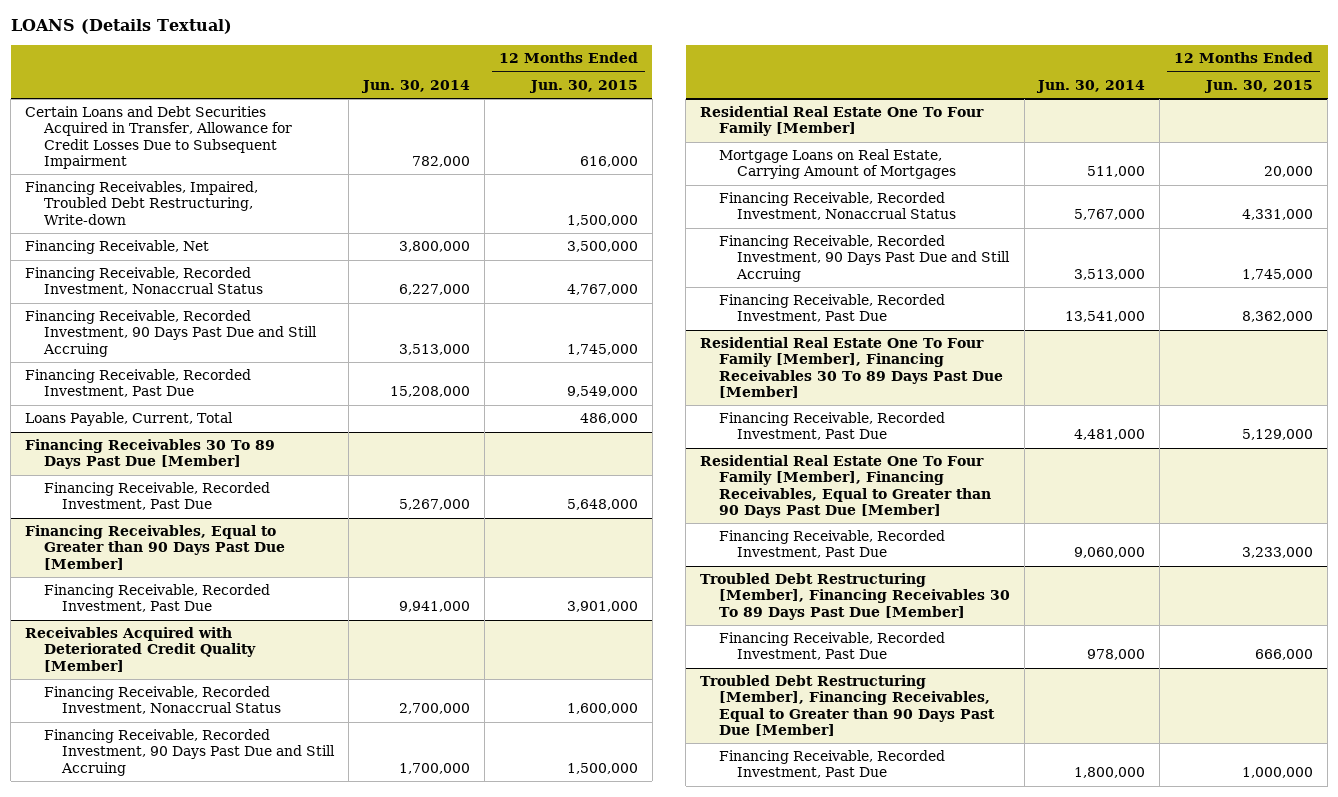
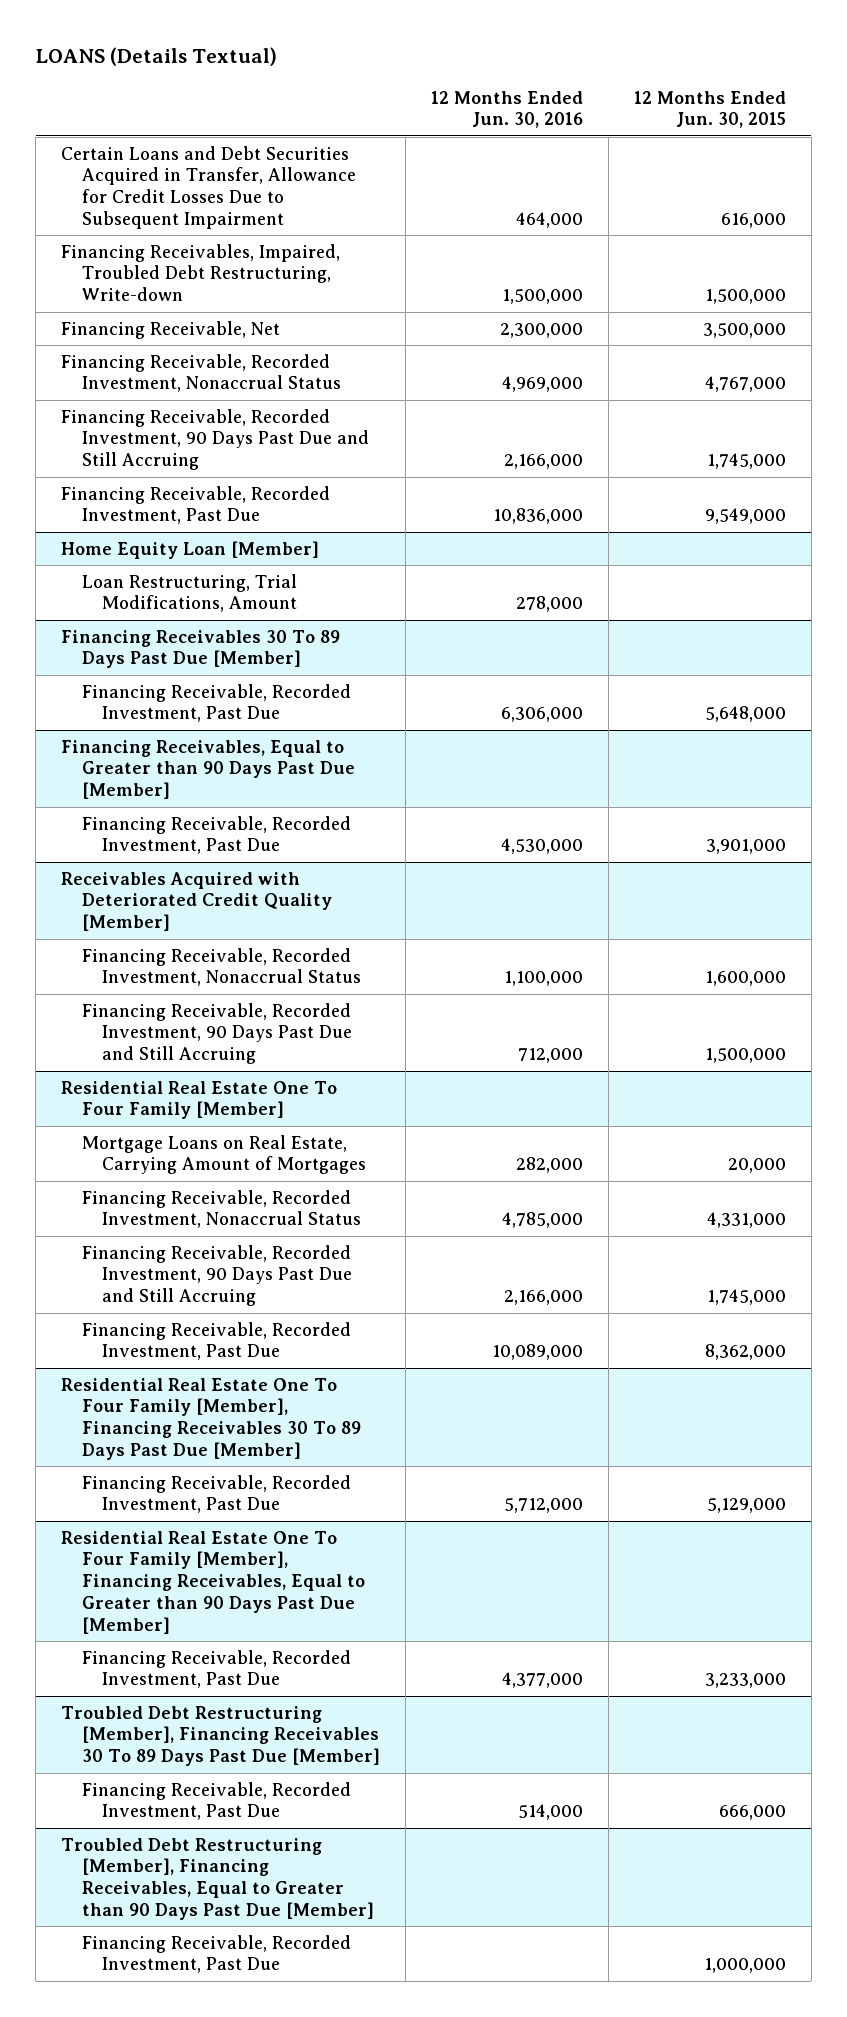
[361,79,471,93] Jun. 30, 2014 -> none
none -> [430,90,583,129] 12 Months Ended Jun. 30, 2016
[25,412,234,427] Loans Payable, Current, Total -> none
none -> [61,540,320,559] Home Equity Loan [Member]
none -> [81,573,298,613] Loan Restructuring, Trial Modifications, Amount

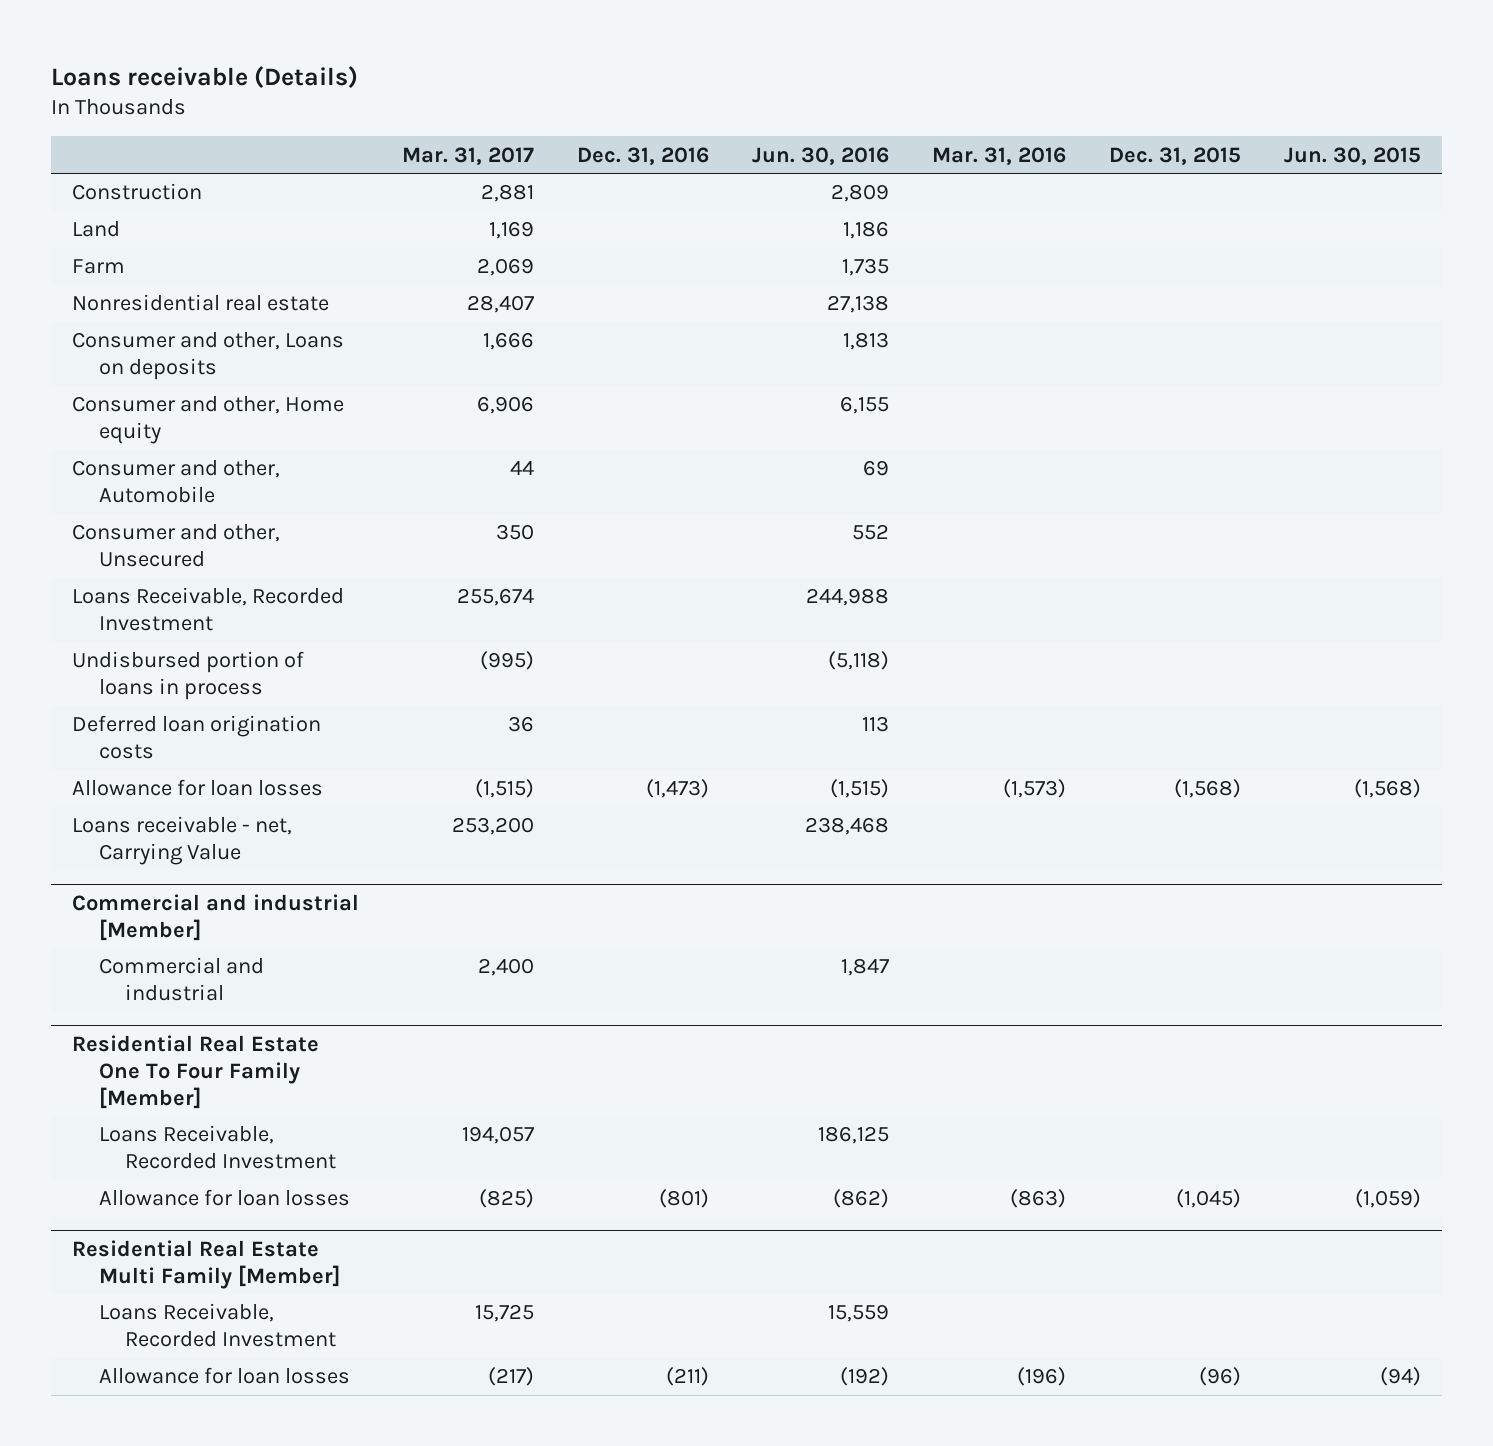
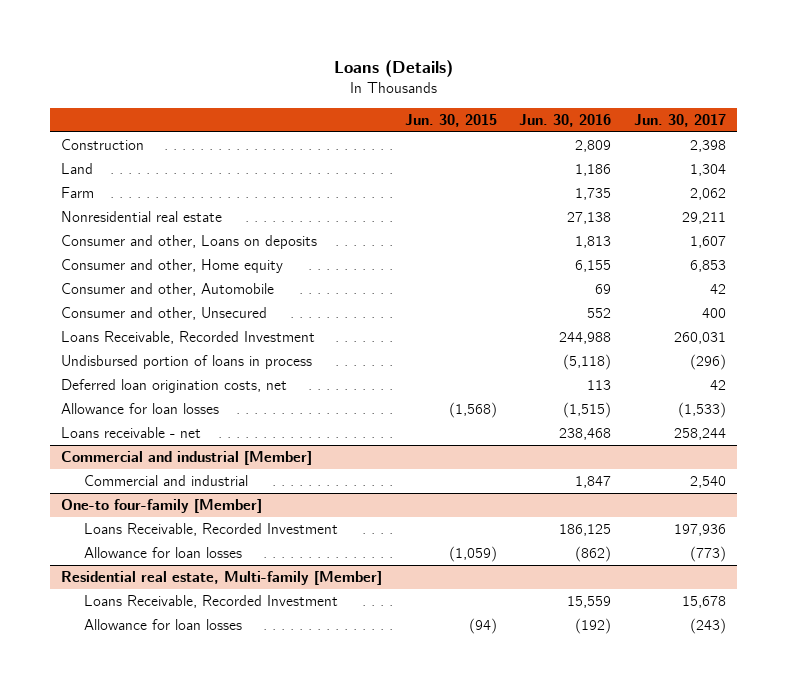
[50,65,358,88] Loans receivable (Details) -> [333,59,453,77] Loans (Details)
[402,146,535,165] Mar. 31, 2017 -> none
[576,146,709,165] Dec. 31, 2016 -> none
[931,146,1066,165] Mar. 31, 2016 -> none
[1108,146,1241,165] Dec. 31, 2015 -> none
none -> [634,114,727,128] Jun. 30, 2017
[72,715,322,760] Deferred loan origination costs -> [61,378,288,393] Deferred loan origination costs, net
[72,816,293,866] Loans receivable - net, Carrying Value -> [61,426,202,438] Loans receivable - net
[72,1034,320,1109] Residential Real Estate One To Four Family [Member] -> [61,498,263,513] One-to four-family [Member]
[72,1239,340,1289] Residential Real Estate Multi Family [Member] -> [61,570,383,585] Residential real estate, Multi-family [Member]

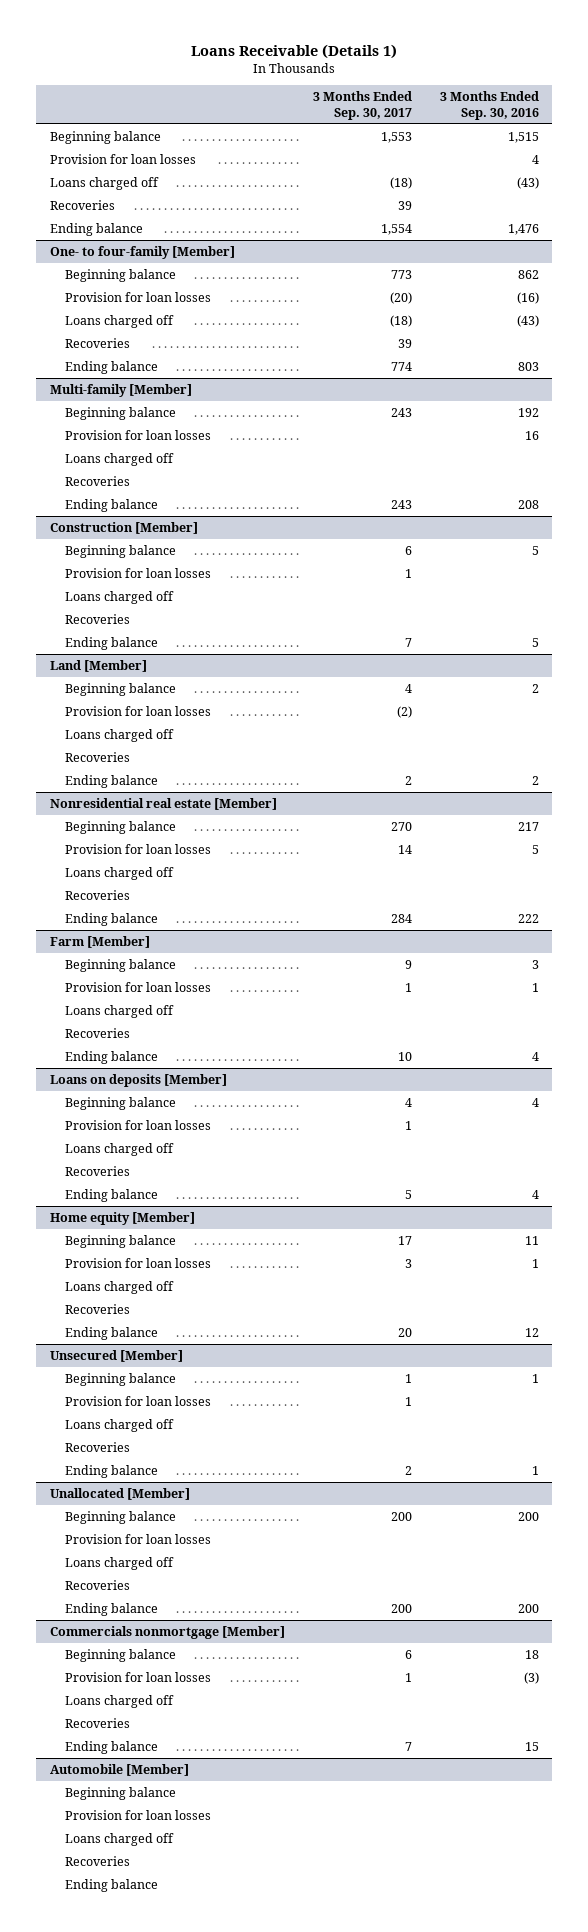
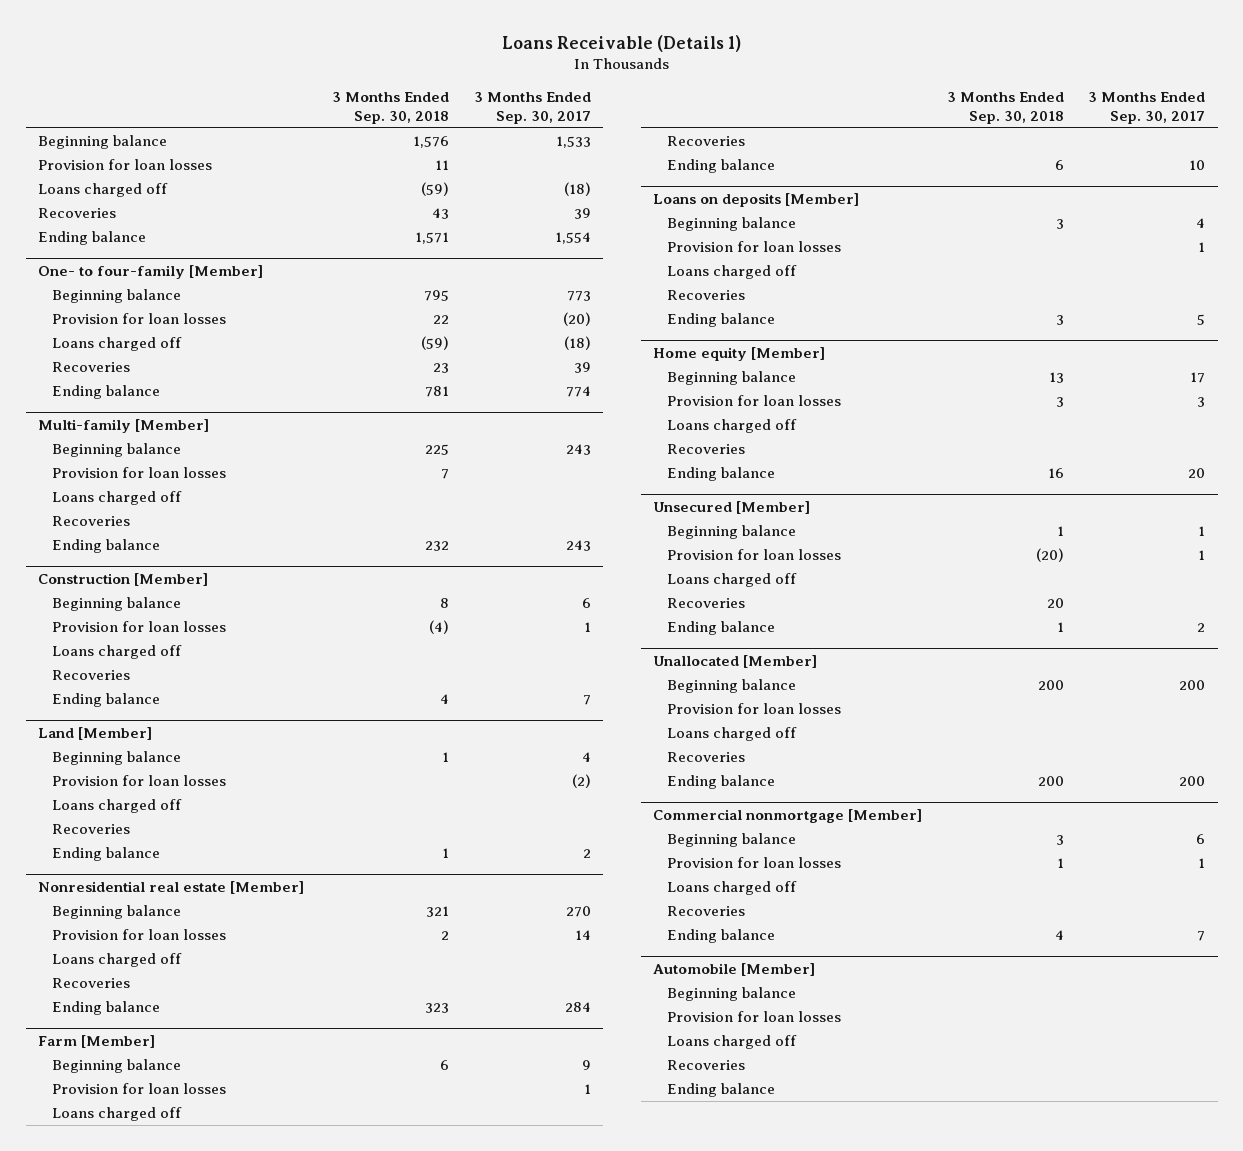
[439,91,539,120] 3 Months Ended Sep. 30, 2016 -> none
none -> [331,91,449,124] 3 Months Ended Sep. 30, 2018
[380,132,412,144] 1,553 -> [555,136,591,149] 1,533
[49,1626,285,1640] Commercials nonmortgage [Member] -> [652,808,922,823] Commercial nonmortgage [Member]

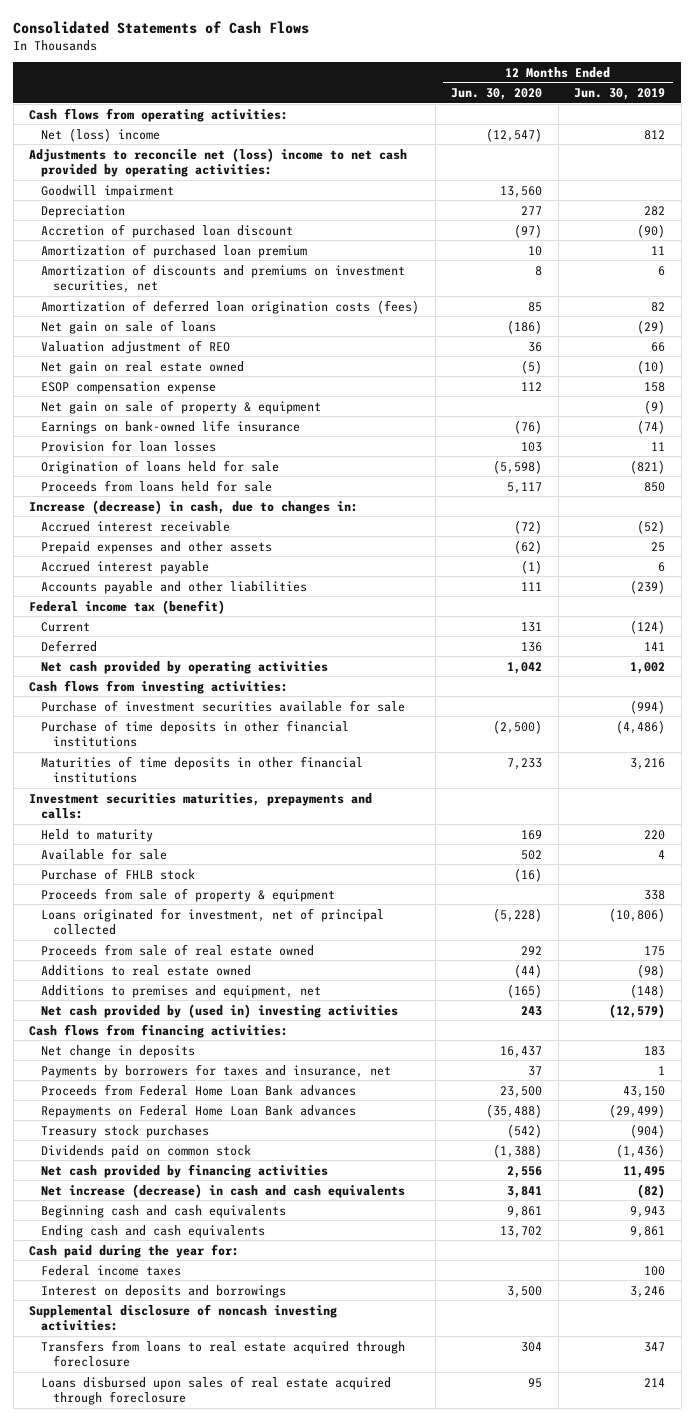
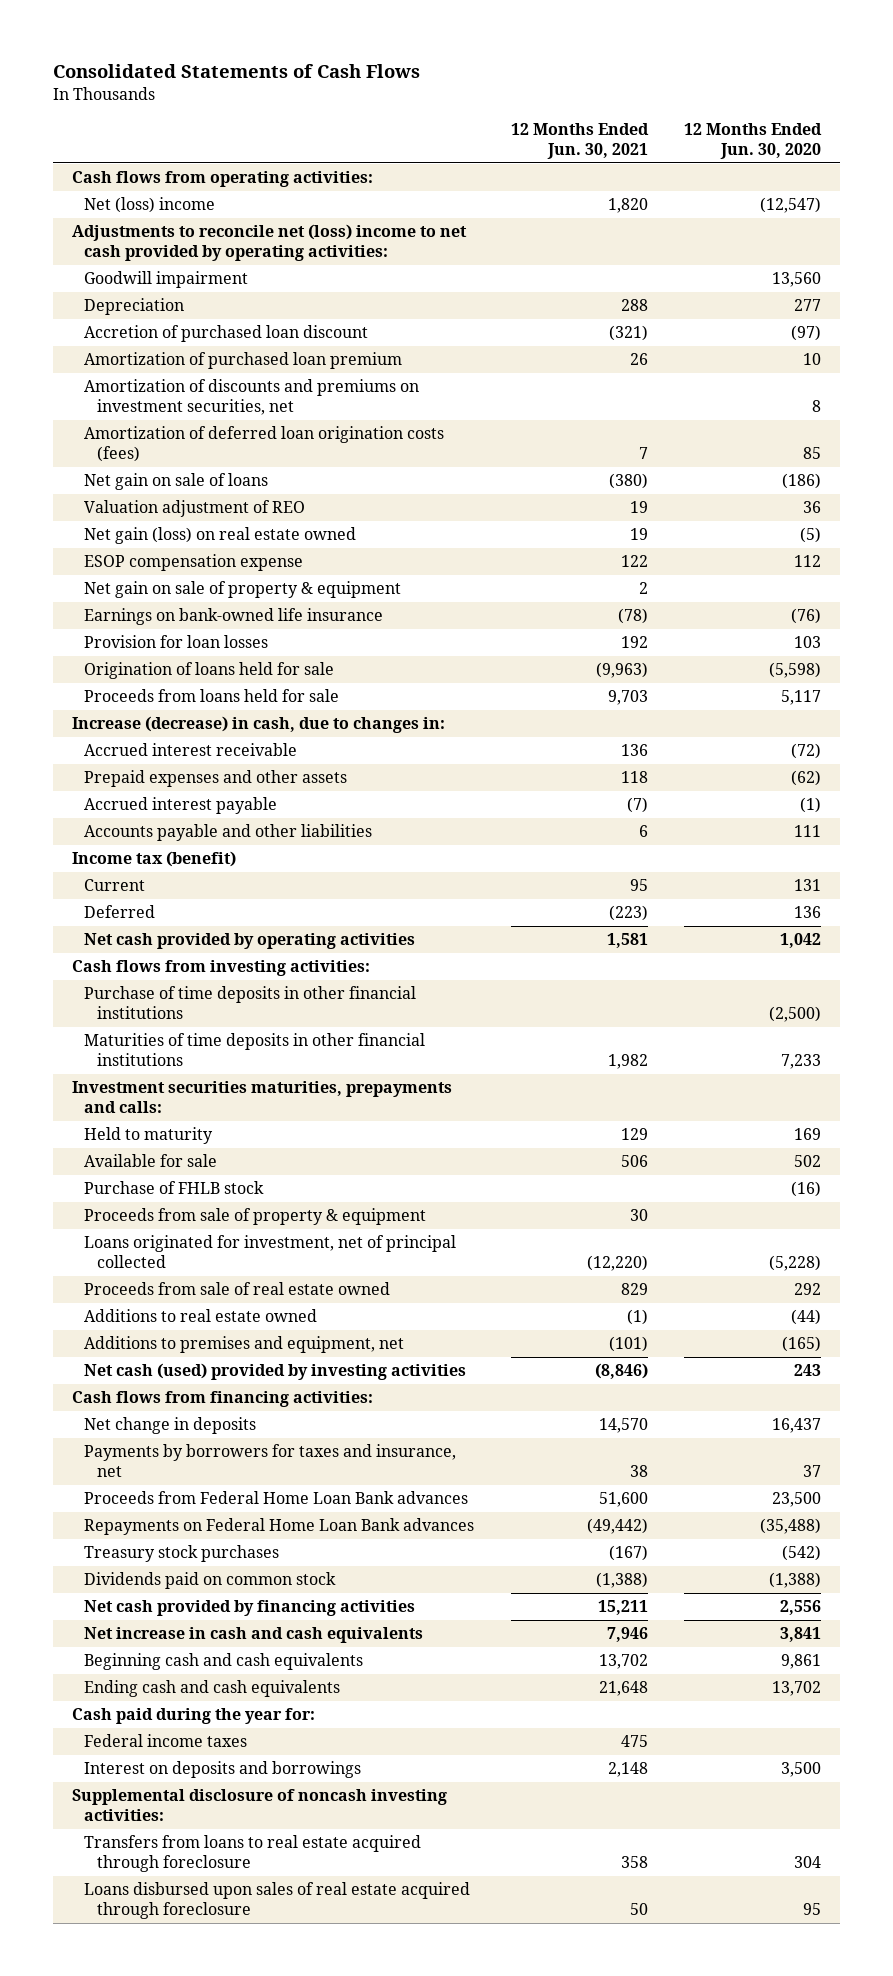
[574,87,666,100] Jun. 30, 2019 -> none
none -> [510,122,649,160] 12 Months Ended Jun. 30, 2021
[41,360,245,374] Net gain on real estate owned -> [84,527,357,545] Net gain (loss) on real estate owned
[29,599,226,614] Federal income tax (benefit) -> [71,851,236,868] Income tax (benefit)
[41,699,406,712] Purchase of investment securities available for sale -> none
[41,1003,399,1018] Net cash provided by (used in) investing activities -> [84,1363,467,1381] Net cash (used) provided by investing activities
[41,1183,406,1198] Net increase (decrease) in cash and cash equivalents -> [84,1627,424,1644] Net increase in cash and cash equivalents

